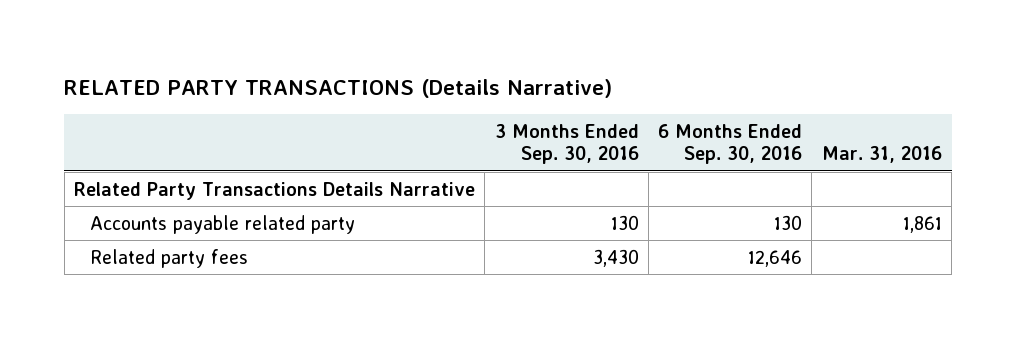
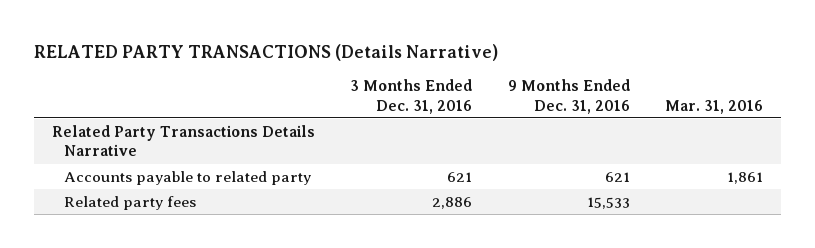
[494,123,639,165] 3 Months Ended Sep. 30, 2016 -> none
[658,123,803,165] 6 Months Ended Sep. 30, 2016 -> none
none -> [350,78,473,114] 3 Months Ended Dec. 31, 2016
none -> [507,78,630,114] 9 Months Ended Dec. 31, 2016
[90,214,356,234] Accounts payable related party -> [63,170,311,185] Accounts payable to related party

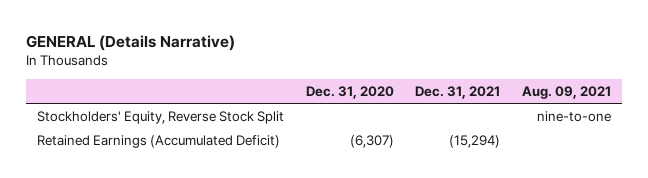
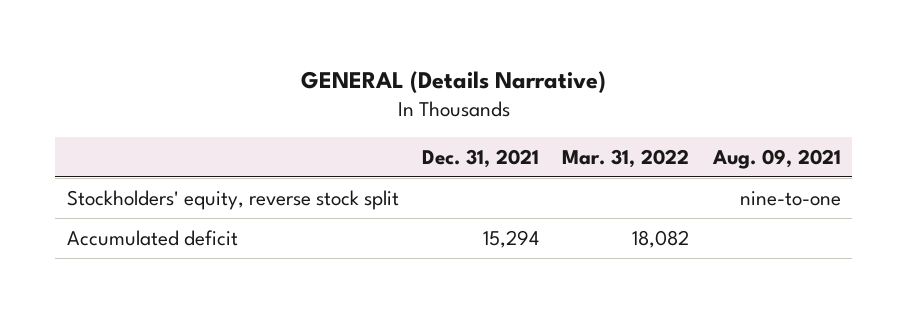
[305,85,394,99] Dec. 31, 2020 -> none
none -> [562,148,690,168] Mar. 31, 2022
[36,110,284,124] Stockholders' Equity, Reverse Stock Split -> [66,189,399,210] Stockholders' equity, reverse stock split
[36,134,280,148] Retained Earnings (Accumulated Deficit) -> [66,229,238,246] Accumulated deficit
[449,134,501,148] (15,294) -> [483,229,540,248] 15,294

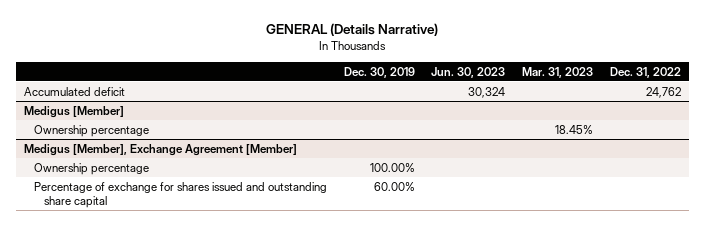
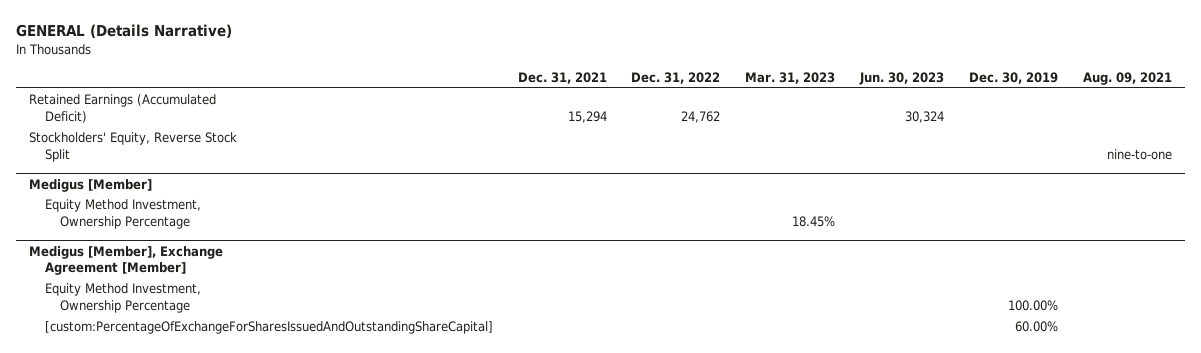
none -> [517,72,607,85] Dec. 31, 2021
none -> [1083,72,1173,86] Aug. 09, 2021
[24,86,126,96] Accumulated deficit -> [28,94,216,123] Retained Earnings (Accumulated Deficit)
none -> [28,132,237,162] Stockholders' Equity, Reverse Stock Split
[34,124,150,137] Ownership percentage -> [44,199,201,229] Equity Method Investment, Ownership Percentage
[34,162,150,175] Ownership percentage -> [44,283,201,313] Equity Method Investment, Ownership Percentage
[34,181,328,208] Percentage of exchange for shares issued and outstanding share capital -> [44,321,493,335] [custom:PercentageOfExchangeForSharesIssuedAndOutstandingShareCapital]

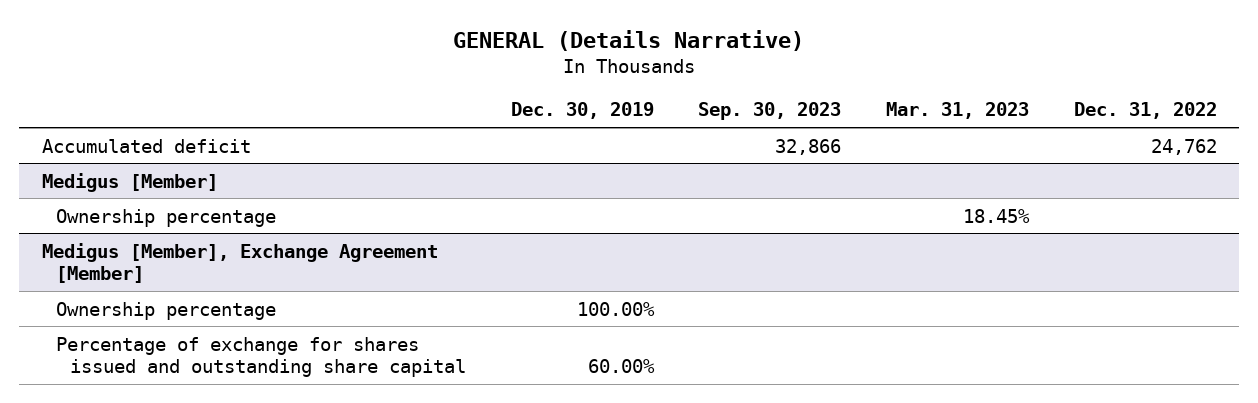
[517,72,607,85] Dec. 31, 2021 -> none
[859,72,945,86] Jun. 30, 2023 -> none
[1083,72,1173,86] Aug. 09, 2021 -> none
none -> [698,102,842,121] Sep. 30, 2023
[28,132,237,162] Stockholders' Equity, Reverse Stock Split -> none
[28,94,216,123] Retained Earnings (Accumulated Deficit) -> [41,138,251,153] Accumulated deficit
[44,199,201,229] Equity Method Investment, Ownership Percentage -> [55,208,276,227] Ownership percentage
[44,283,201,313] Equity Method Investment, Ownership Percentage -> [55,301,276,320] Ownership percentage
[44,321,493,335] [custom:PercentageOfExchangeForSharesIssuedAndOutstandingShareCapital] -> [55,336,466,378] Percentage of exchange for shares issued and outstanding share capital

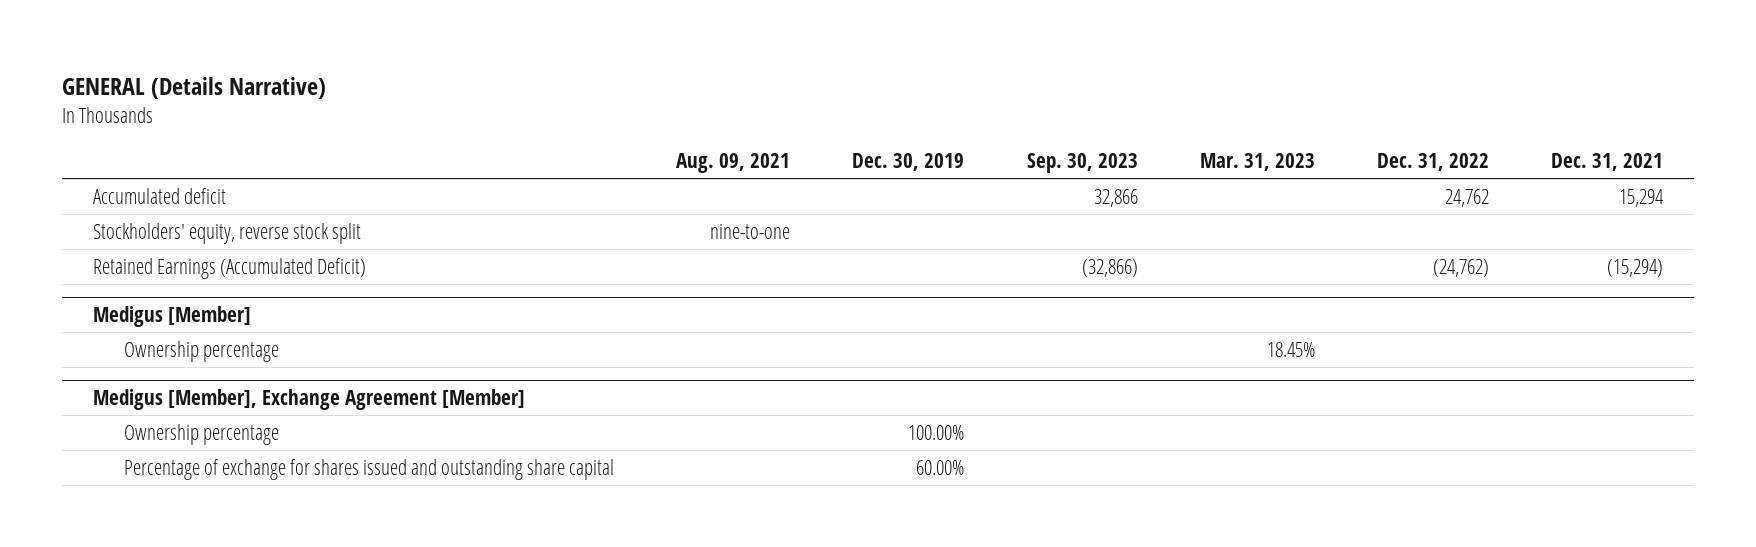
none -> [676,153,791,174] Aug. 09, 2021
none -> [1550,153,1663,172] Dec. 31, 2021
none -> [93,222,362,244] Stockholders' equity, reverse stock split
none -> [93,257,367,279] Retained Earnings (Accumulated Deficit)

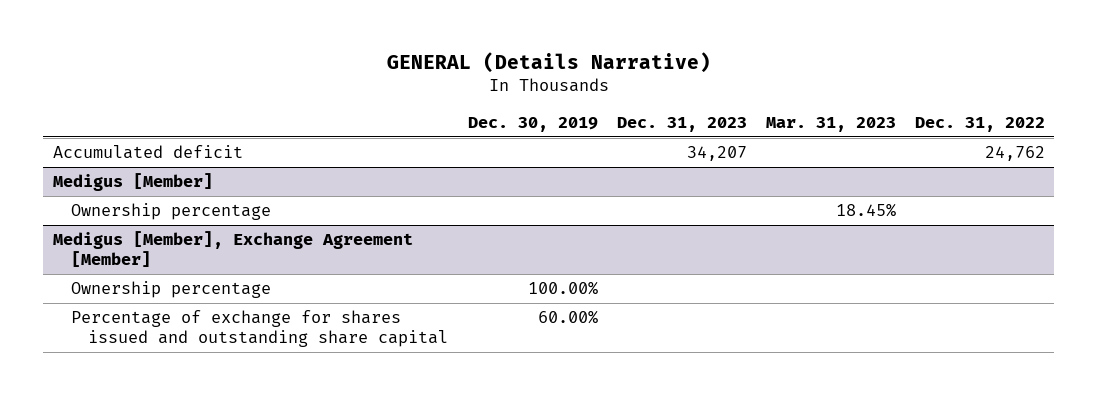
[676,153,791,174] Aug. 09, 2021 -> none
[1026,153,1138,174] Sep. 30, 2023 -> none
[1550,153,1663,172] Dec. 31, 2021 -> none
none -> [616,116,747,132] Dec. 31, 2023
[93,222,362,244] Stockholders' equity, reverse stock split -> none
[93,257,367,279] Retained Earnings (Accumulated Deficit) -> none

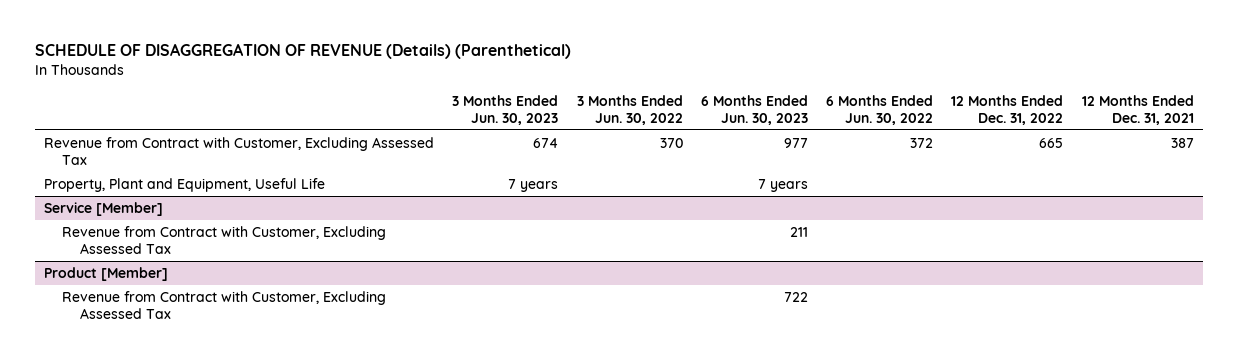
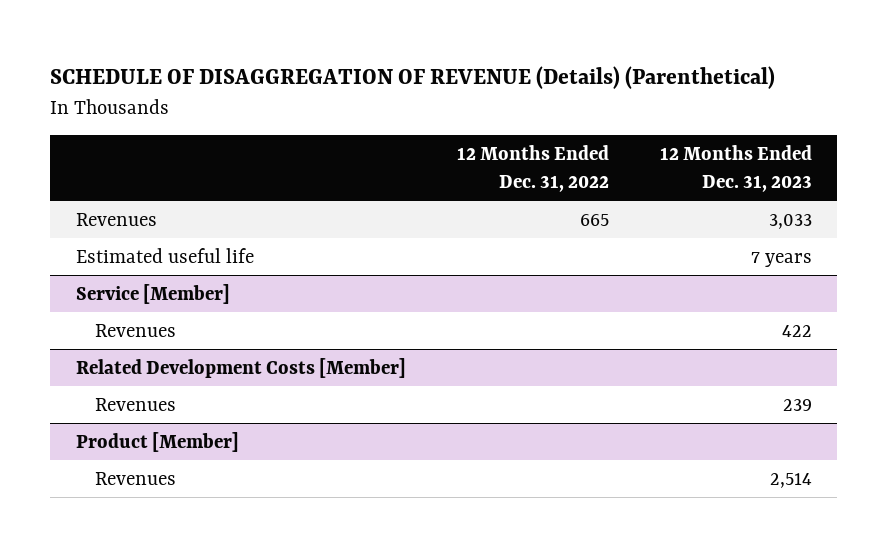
[452,94,559,125] 3 Months Ended Jun. 30, 2023 -> none
[576,94,683,125] 3 Months Ended Jun. 30, 2022 -> none
[700,94,808,125] 6 Months Ended Jun. 30, 2023 -> none
[826,94,934,125] 6 Months Ended Jun. 30, 2022 -> none
[1081,94,1194,125] 12 Months Ended Dec. 31, 2021 -> none
none -> [659,145,812,192] 12 Months Ended Dec. 31, 2023
[44,136,435,166] Revenue from Contract with Customer, Excluding Assessed Tax -> [75,212,157,226] Revenues
[44,177,326,192] Property, Plant and Equipment, Useful Life -> [75,247,254,263] Estimated useful life
[62,225,387,255] Revenue from Contract with Customer, Excluding Assessed Tax -> [95,323,177,337] Revenues
none -> [75,357,406,378] Related Development Costs [Member]
none -> [95,397,177,411] Revenues
[62,290,387,320] Revenue from Contract with Customer, Excluding Assessed Tax -> [95,471,177,485] Revenues

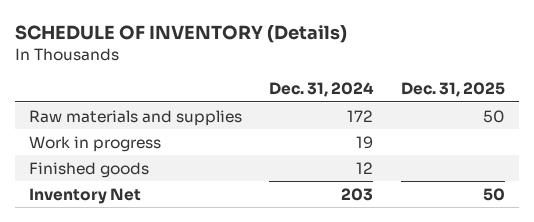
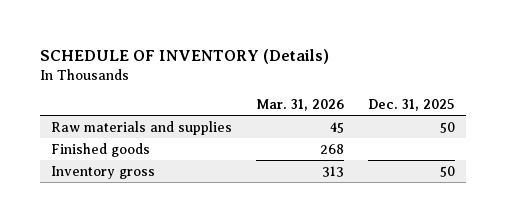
[269,82,375,98] Dec. 31, 2024 -> none
none -> [256,99,345,112] Mar. 31, 2026
[28,135,161,152] Work in progress -> none
[28,187,141,204] Inventory Net -> [51,165,156,179] Inventory gross

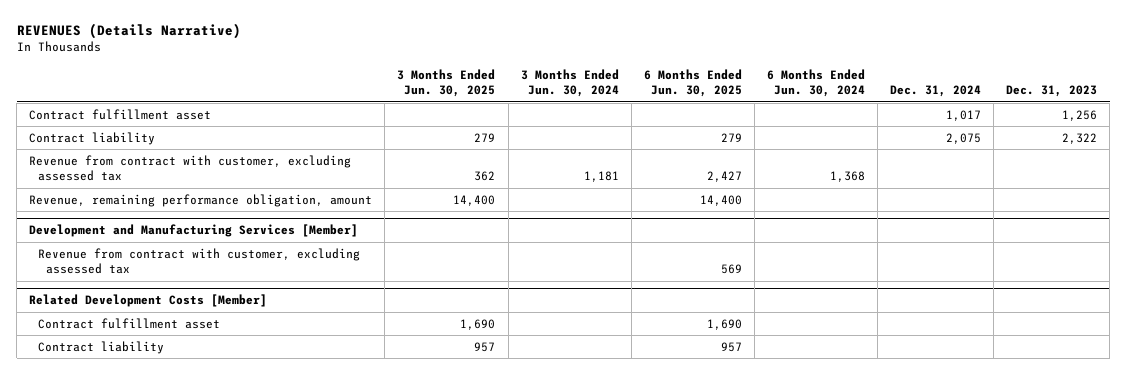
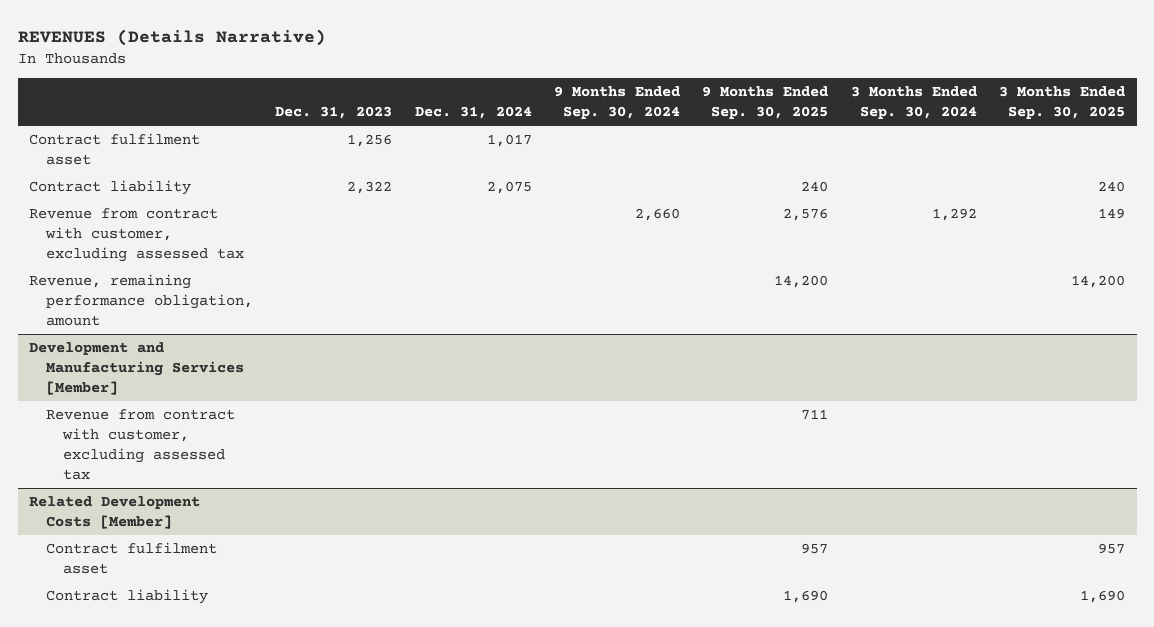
[397,68,496,98] 3 Months Ended Jun. 30, 2025 -> none
[520,68,619,98] 3 Months Ended Jun. 30, 2024 -> none
[643,68,742,98] 6 Months Ended Jun. 30, 2025 -> none
[766,68,865,98] 6 Months Ended Jun. 30, 2024 -> none
none -> [554,86,681,120] 9 Months Ended Sep. 30, 2024
none -> [702,86,829,120] 9 Months Ended Sep. 30, 2025
none -> [850,86,977,120] 3 Months Ended Sep. 30, 2024
none -> [999,86,1126,120] 3 Months Ended Sep. 30, 2025
[29,108,212,120] Contract fulfillment asset -> [28,132,200,165] Contract fulfilment asset
[37,317,220,329] Contract fulfillment asset -> [45,541,217,574] Contract fulfilment asset

